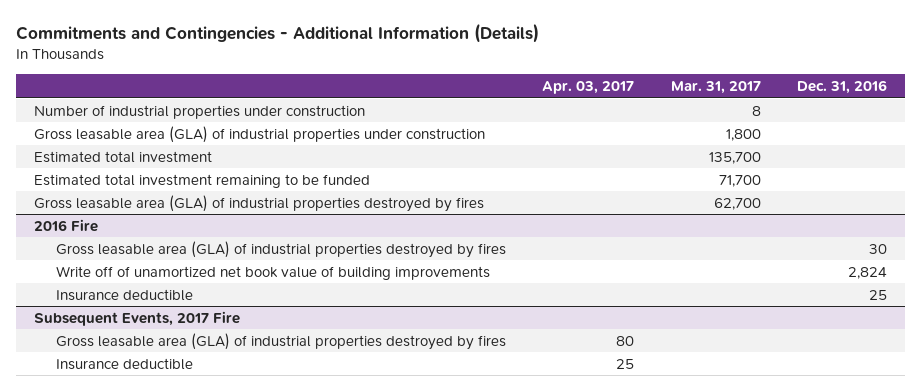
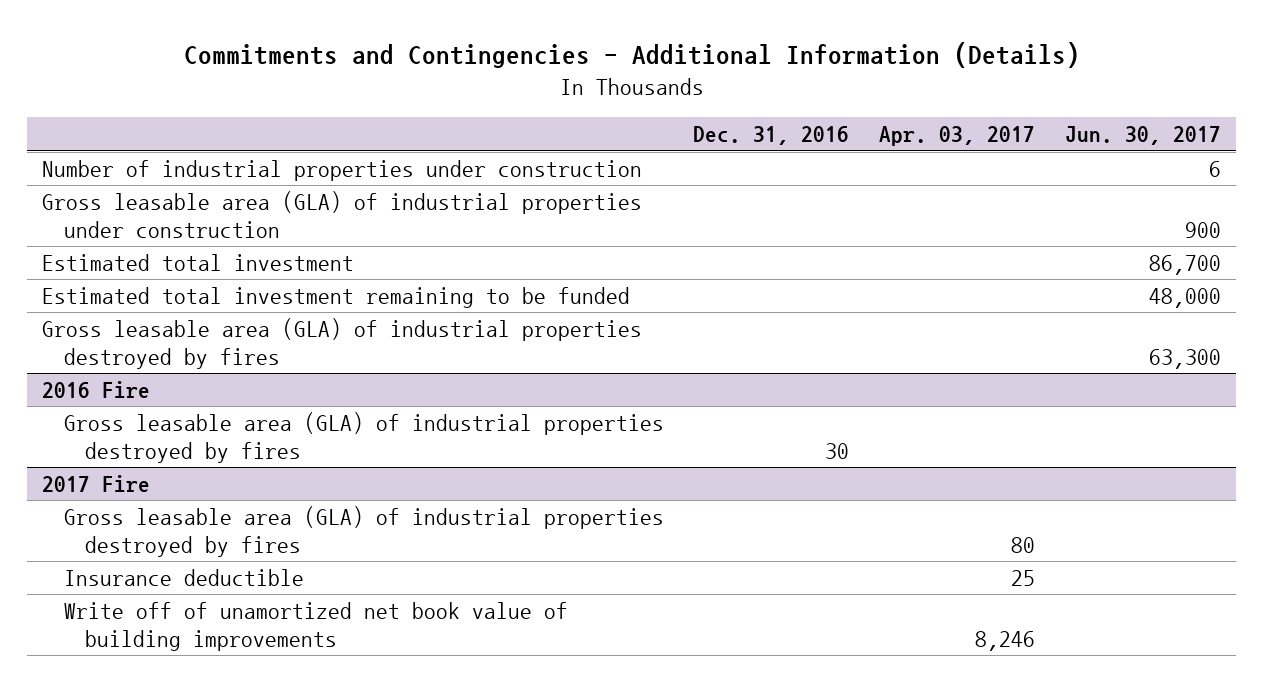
[670,80,761,94] Mar. 31, 2017 -> none
none -> [1064,126,1221,146] Jun. 30, 2017
[56,265,491,280] Write off of unamortized net book value of building improvements -> none
[56,288,194,301] Insurance deductible -> none
[34,310,241,326] Subsequent Events, 2017 Fire -> [42,475,151,493] 2017 Fire
none -> [63,602,568,651] Write off of unamortized net book value of building improvements

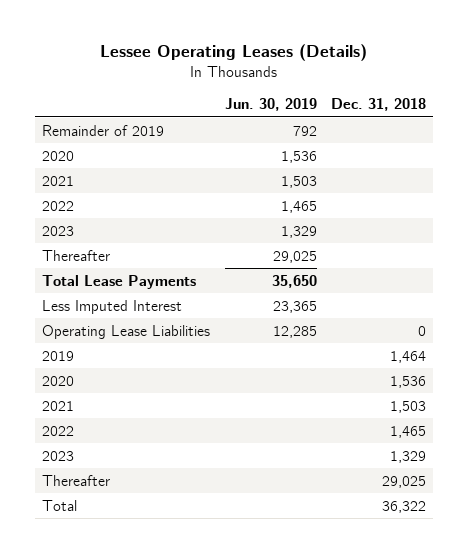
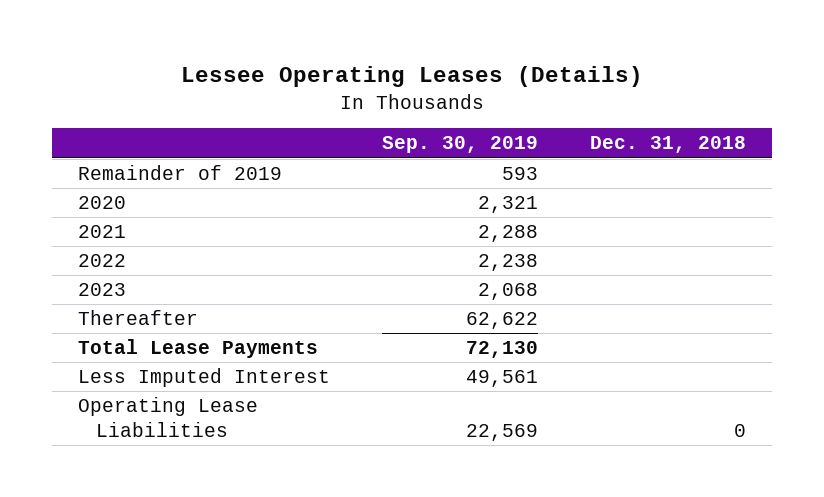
[224,97,317,111] Jun. 30, 2019 -> none
none -> [381,136,538,154] Sep. 30, 2019
[42,350,75,361] 2019 -> none
[42,375,75,386] 2020 -> none
[42,400,75,411] 2021 -> none
[42,425,75,436] 2022 -> none
[42,450,75,461] 2023 -> none
[42,474,111,486] Thereafter -> none
[42,499,78,511] Total -> none

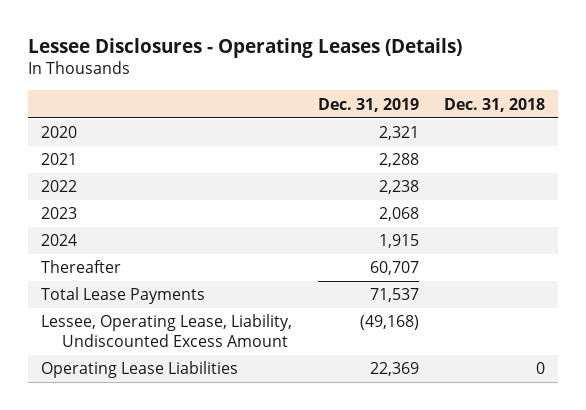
[180,66,643,88] Lessee Operating Leases (Details) -> [28,37,463,58] Lessee Disclosures - Operating Leases (Details)
[381,136,538,154] Sep. 30, 2019 -> none
none -> [317,97,419,112] Dec. 31, 2019
[77,165,282,181] Remainder of 2019 -> none
none -> [40,234,77,247] 2024
[77,368,330,388] Less Imputed Interest -> [40,314,292,347] Lessee, Operating Lease, Liability, Undiscounted Excess Amount

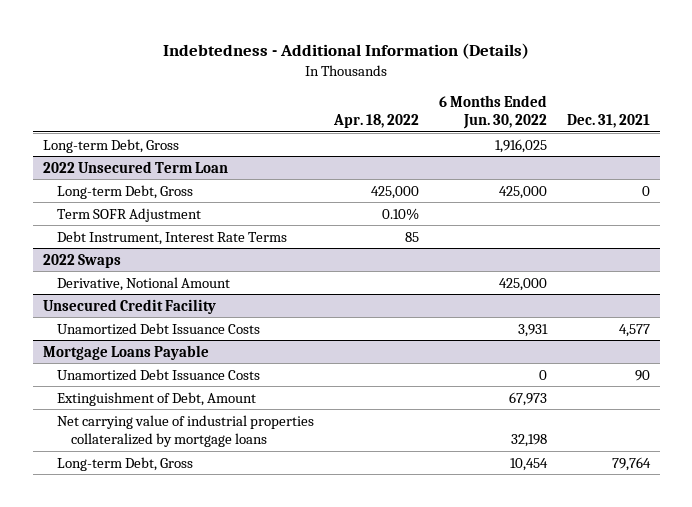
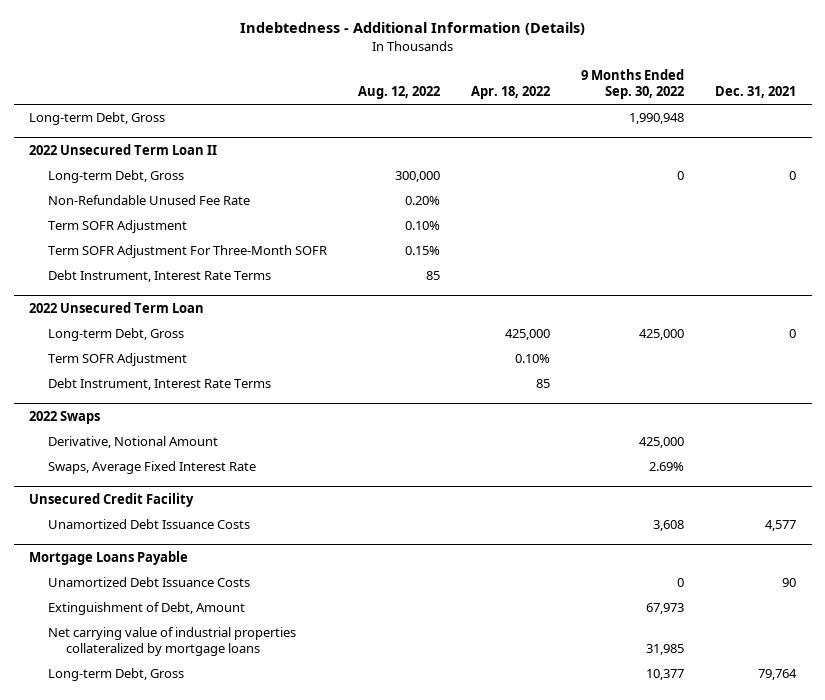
[438,95,547,130] 6 Months Ended Jun. 30, 2022 -> none
none -> [357,86,440,100] Aug. 12, 2022
none -> [581,69,685,100] 9 Months Ended Sep. 30, 2022
none -> [29,144,218,156] 2022 Unsecured Term Loan II
none -> [47,170,184,184] Long-term Debt, Gross
none -> [47,195,250,206] Non-Refundable Unused Fee Rate
none -> [47,220,187,234] Term SOFR Adjustment
none -> [47,245,327,259] Term SOFR Adjustment For Three-Month SOFR
none -> [47,270,271,283] Debt Instrument, Interest Rate Terms
none -> [47,461,256,475] Swaps, Average Fixed Interest Rate

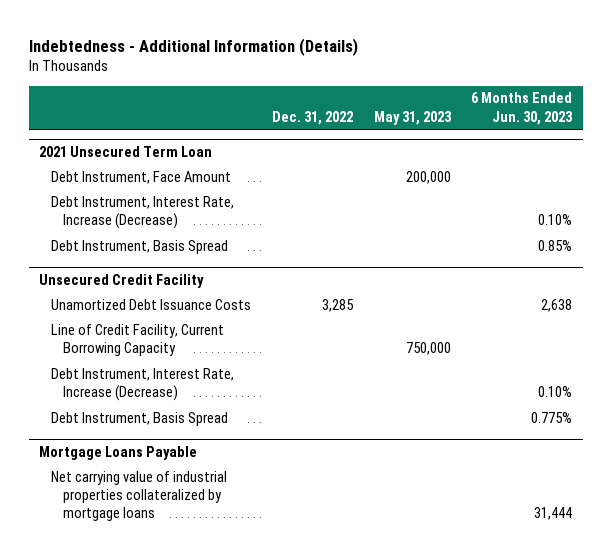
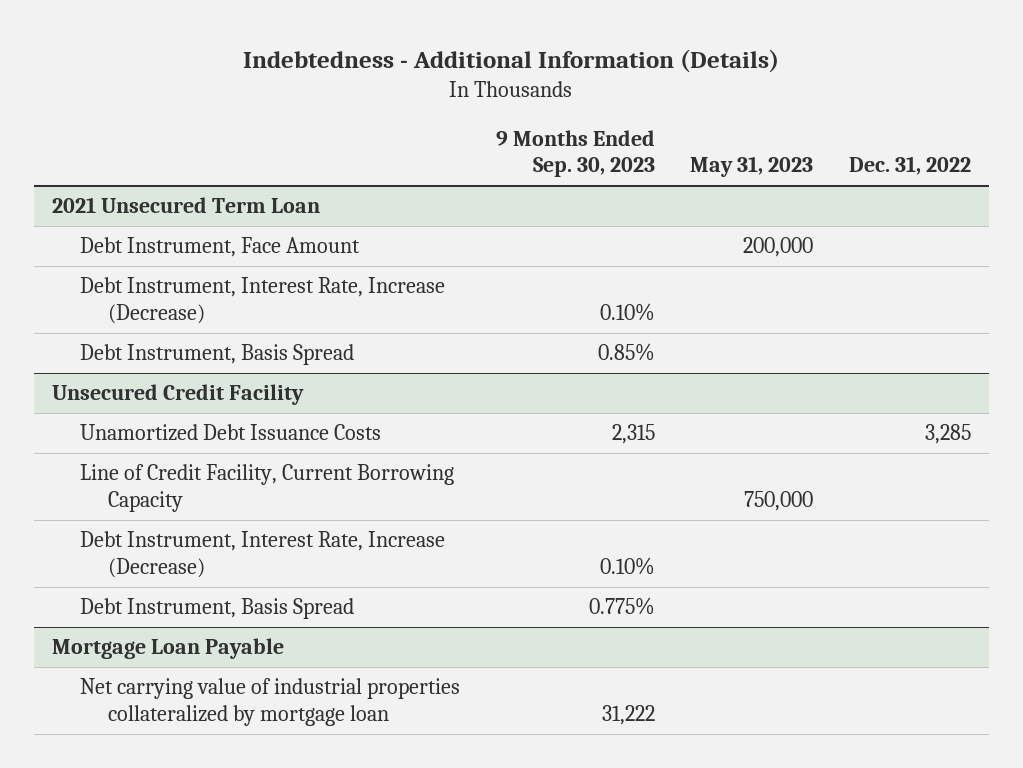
[471,92,574,125] 6 Months Ended Jun. 30, 2023 -> none
none -> [495,129,655,178] 9 Months Ended Sep. 30, 2023
[39,445,198,460] Mortgage Loans Payable -> [52,638,285,660] Mortgage Loan Payable
[51,470,228,522] Net carrying value of industrial properties collateralized by mortgage loans -> [80,678,461,727] Net carrying value of industrial properties collateralized by mortgage loan

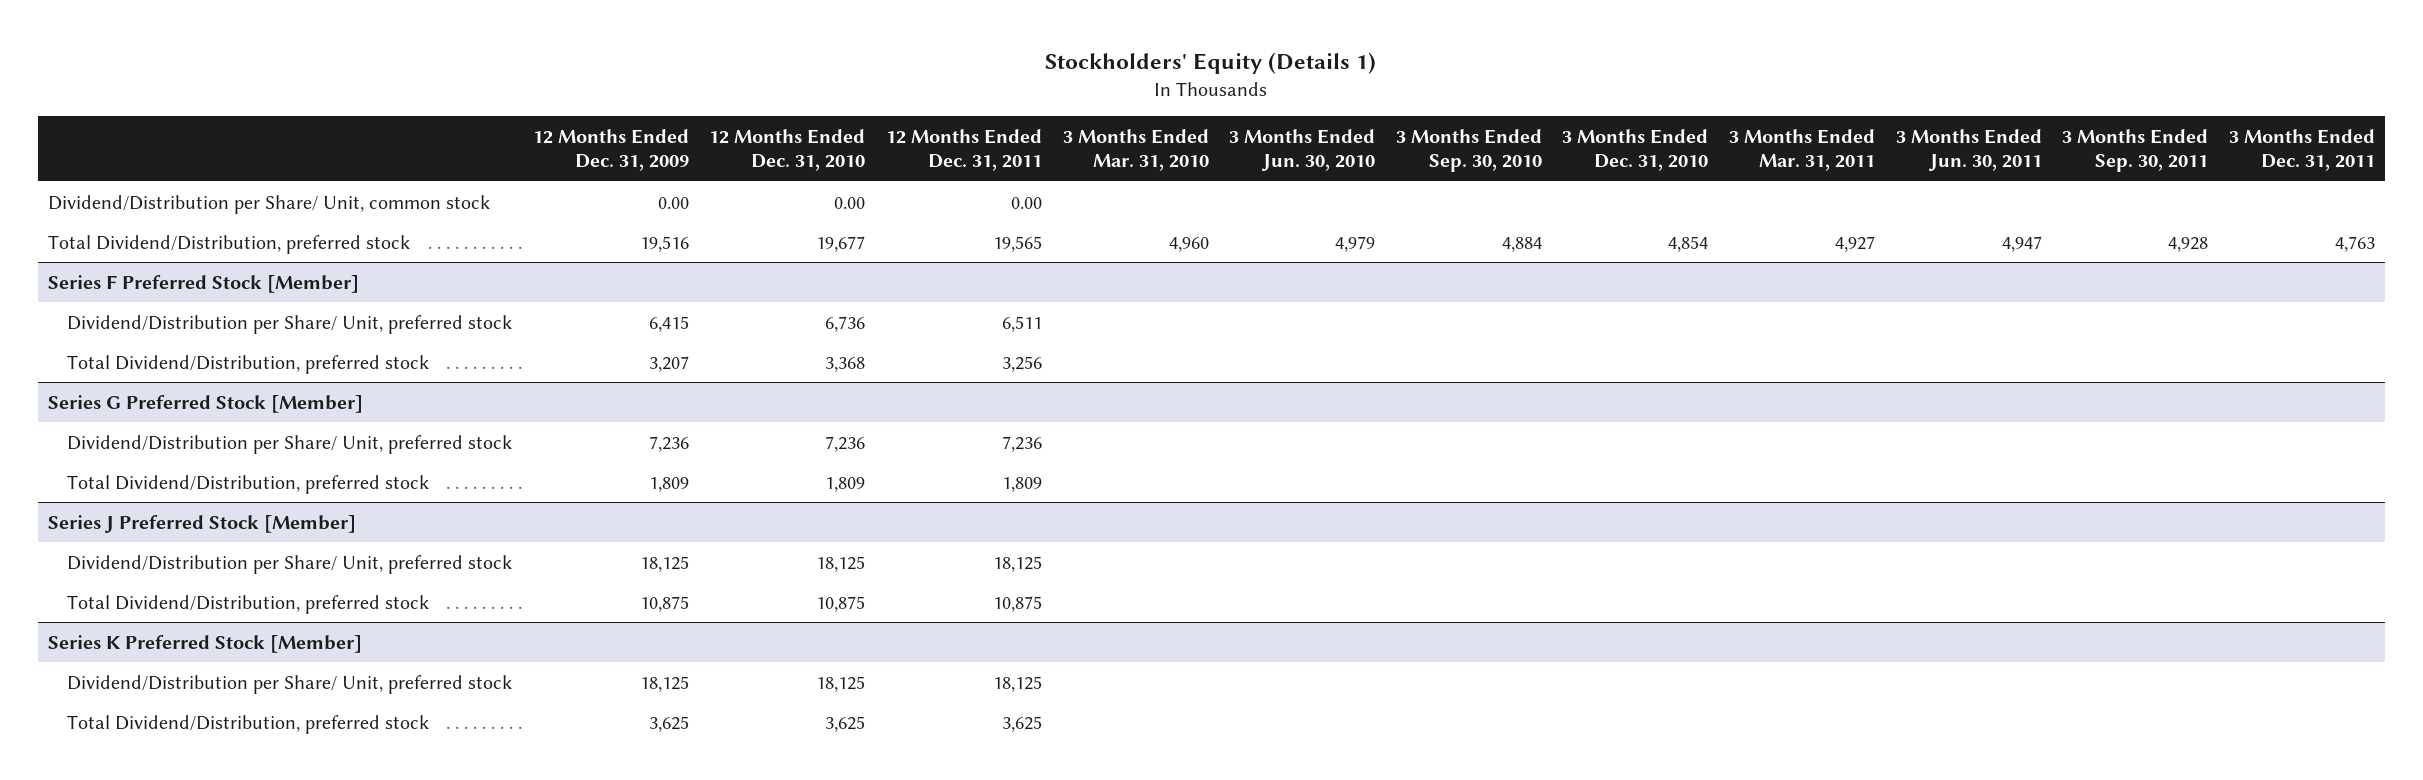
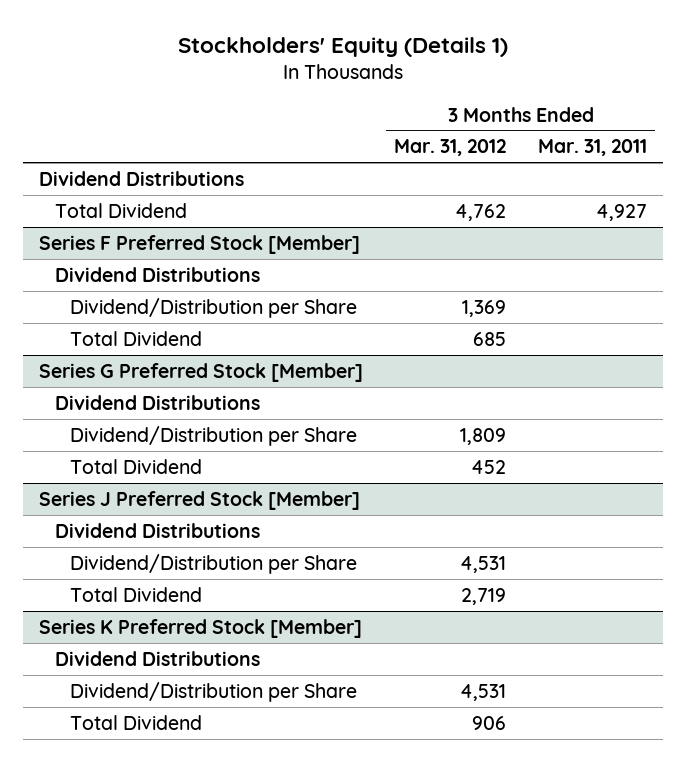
[532,128,689,172] 12 Months Ended Dec. 31, 2009 -> none
[709,128,866,172] 12 Months Ended Dec. 31, 2010 -> none
[885,128,1042,172] 12 Months Ended Dec. 31, 2011 -> none
[1062,128,1209,172] 3 Months Ended Mar. 31, 2010 -> none
[1229,128,1376,172] 3 Months Ended Jun. 30, 2010 -> none
[1395,128,1542,173] 3 Months Ended Sep. 30, 2010 -> none
[1562,128,1709,172] 3 Months Ended Dec. 31, 2010 -> none
[1895,128,2042,172] 3 Months Ended Jun. 30, 2011 -> none
[2062,128,2209,173] 3 Months Ended Sep. 30, 2011 -> none
[2228,128,2375,172] 3 Months Ended Dec. 31, 2011 -> none
none -> [394,139,507,157] Mar. 31, 2012
[48,194,491,214] Dividend/Distribution per Share/ Unit, common stock -> none
none -> [38,170,244,186] Dividend Distributions
[48,234,411,254] Total Dividend/Distribution, preferred stock -> [54,202,187,218] Total Dividend
none -> [54,266,260,282] Dividend Distributions
[67,314,513,334] Dividend/Distribution per Share/ Unit, preferred stock -> [70,297,358,318] Dividend/Distribution per Share
[67,354,430,374] Total Dividend/Distribution, preferred stock -> [70,330,203,346] Total Dividend
none -> [54,394,260,410] Dividend Distributions
[67,434,513,454] Dividend/Distribution per Share/ Unit, preferred stock -> [70,425,358,446] Dividend/Distribution per Share
[67,474,430,494] Total Dividend/Distribution, preferred stock -> [70,458,203,474] Total Dividend
none -> [54,522,260,538] Dividend Distributions
[67,554,513,574] Dividend/Distribution per Share/ Unit, preferred stock -> [70,553,358,574] Dividend/Distribution per Share
[67,594,430,614] Total Dividend/Distribution, preferred stock -> [70,586,203,602] Total Dividend
none -> [54,650,260,666] Dividend Distributions
[67,674,513,694] Dividend/Distribution per Share/ Unit, preferred stock -> [70,681,358,702] Dividend/Distribution per Share
[67,714,430,734] Total Dividend/Distribution, preferred stock -> [70,714,203,730] Total Dividend

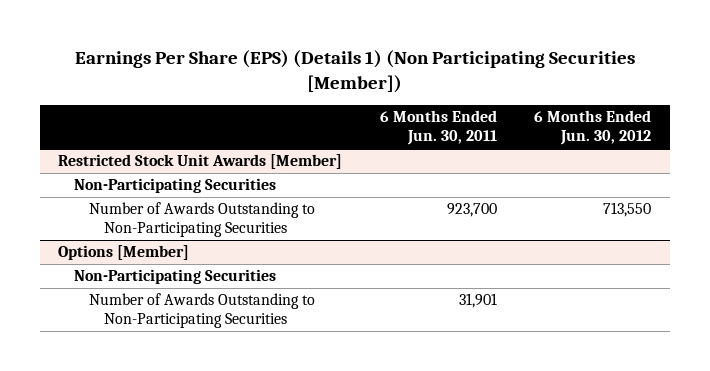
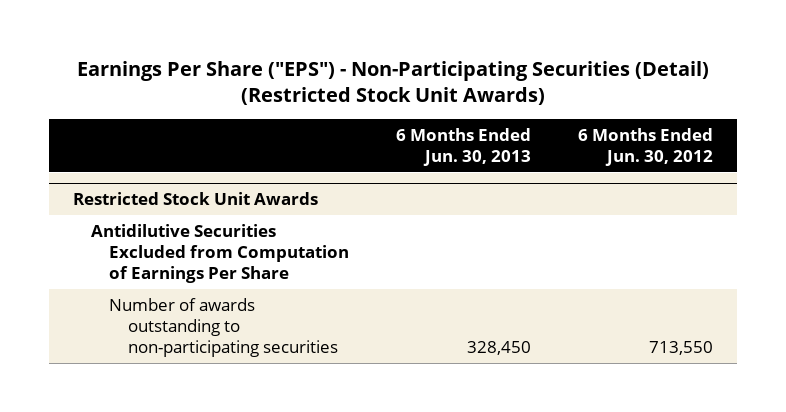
[74,50,635,94] Earnings Per Share (EPS) (Details 1) (Non Participating Securities [Member]) -> [77,60,710,106] Earnings Per Share ("EPS") - Non-Participating Securities (Detail) (Restricted Stock Unit Awards)
[379,110,497,146] 6 Months Ended Jun. 30, 2011 -> none
none -> [396,127,532,166] 6 Months Ended Jun. 30, 2013
[58,245,190,261] Options [Member] -> none
[73,269,276,285] Non-Participating Securities -> none
[89,293,316,329] Number of Awards Outstanding to Non-Participating Securities -> none
[58,154,343,170] Restricted Stock Unit Awards [Member] -> [72,192,318,206] Restricted Stock Unit Awards
[73,178,276,194] Non-Participating Securities -> [91,223,350,283] Antidilutive Securities Excluded from Computation of Earnings Per Share
[89,202,316,238] Number of Awards Outstanding to Non-Participating Securities -> [109,297,338,357] Number of awards outstanding to non-participating securities

